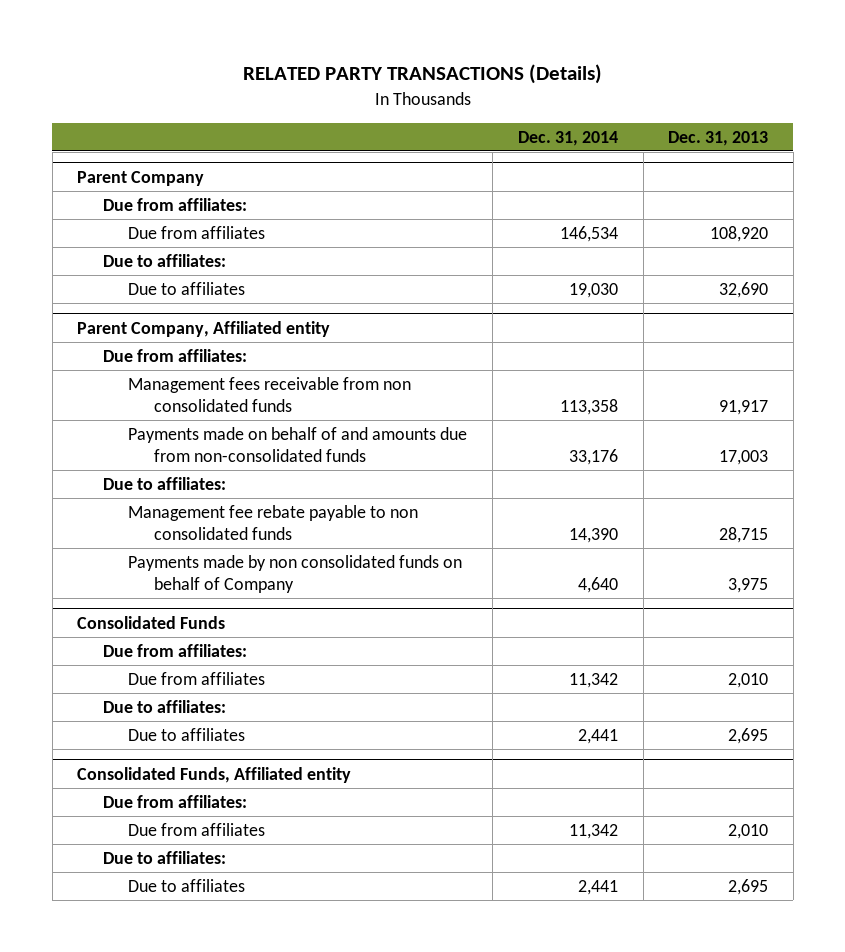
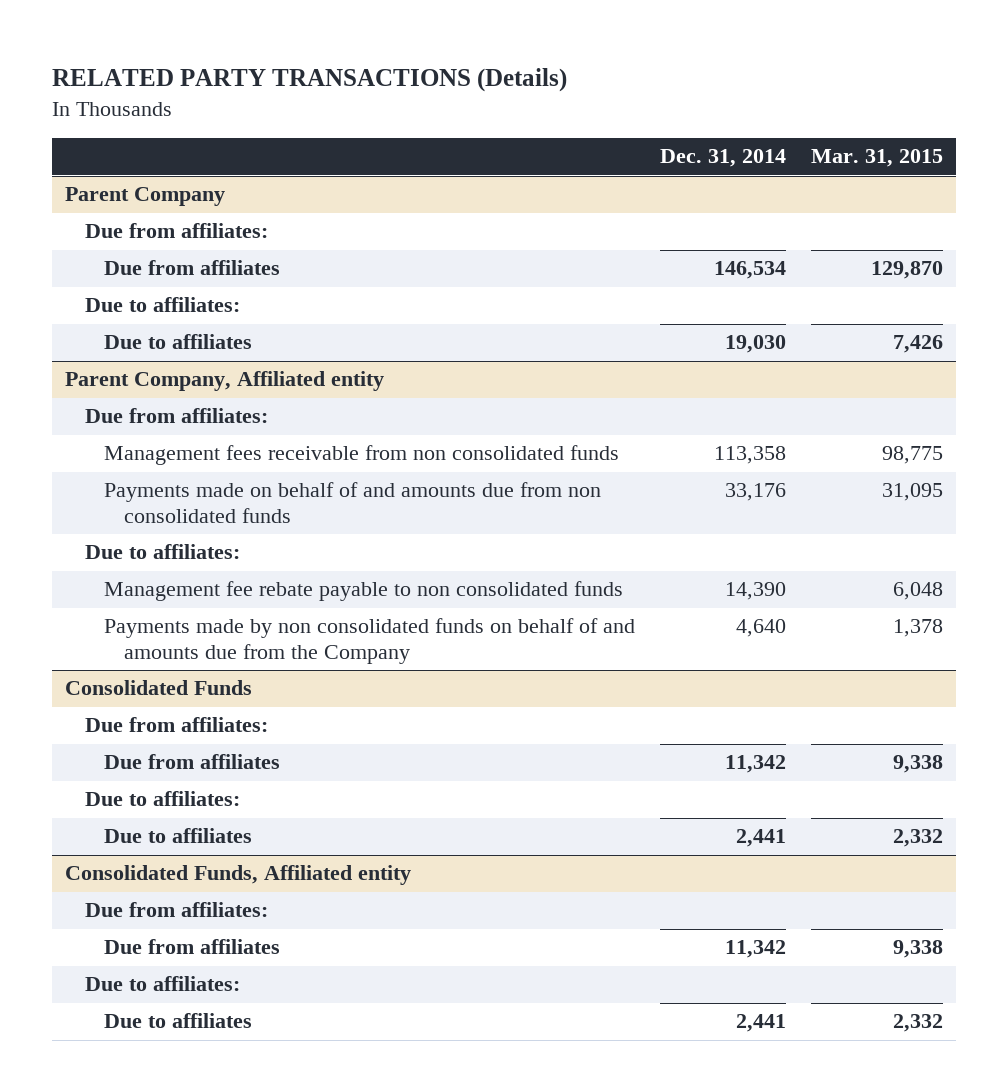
[668,130,769,146] Dec. 31, 2013 -> none
none -> [811,149,944,168] Mar. 31, 2015
[128,426,468,462] Payments made on behalf of and amounts due from non-consolidated funds -> [104,482,602,524] Payments made on behalf of and amounts due from non consolidated funds
[128,554,463,593] Payments made by non consolidated funds on behalf of Company -> [104,618,636,665] Payments made by non consolidated funds on behalf of and amounts due from the Company

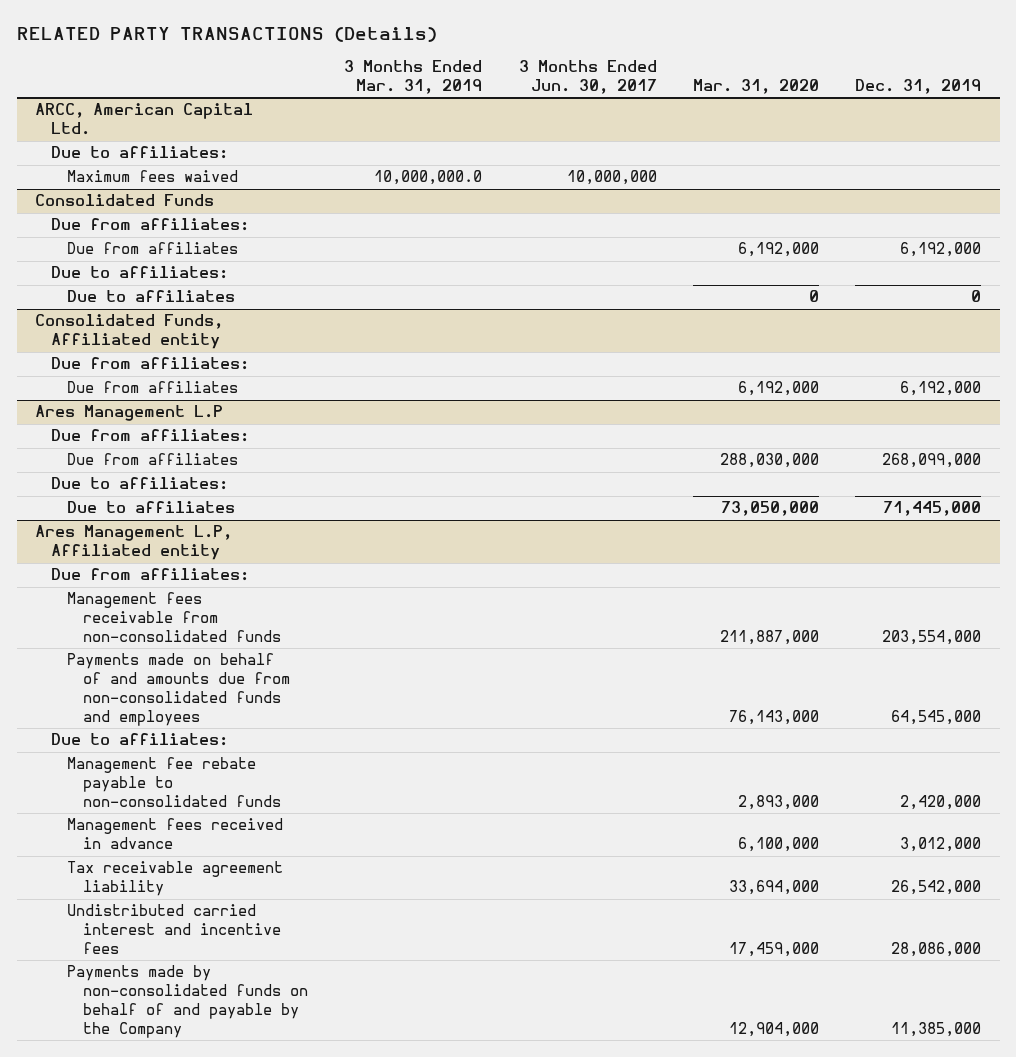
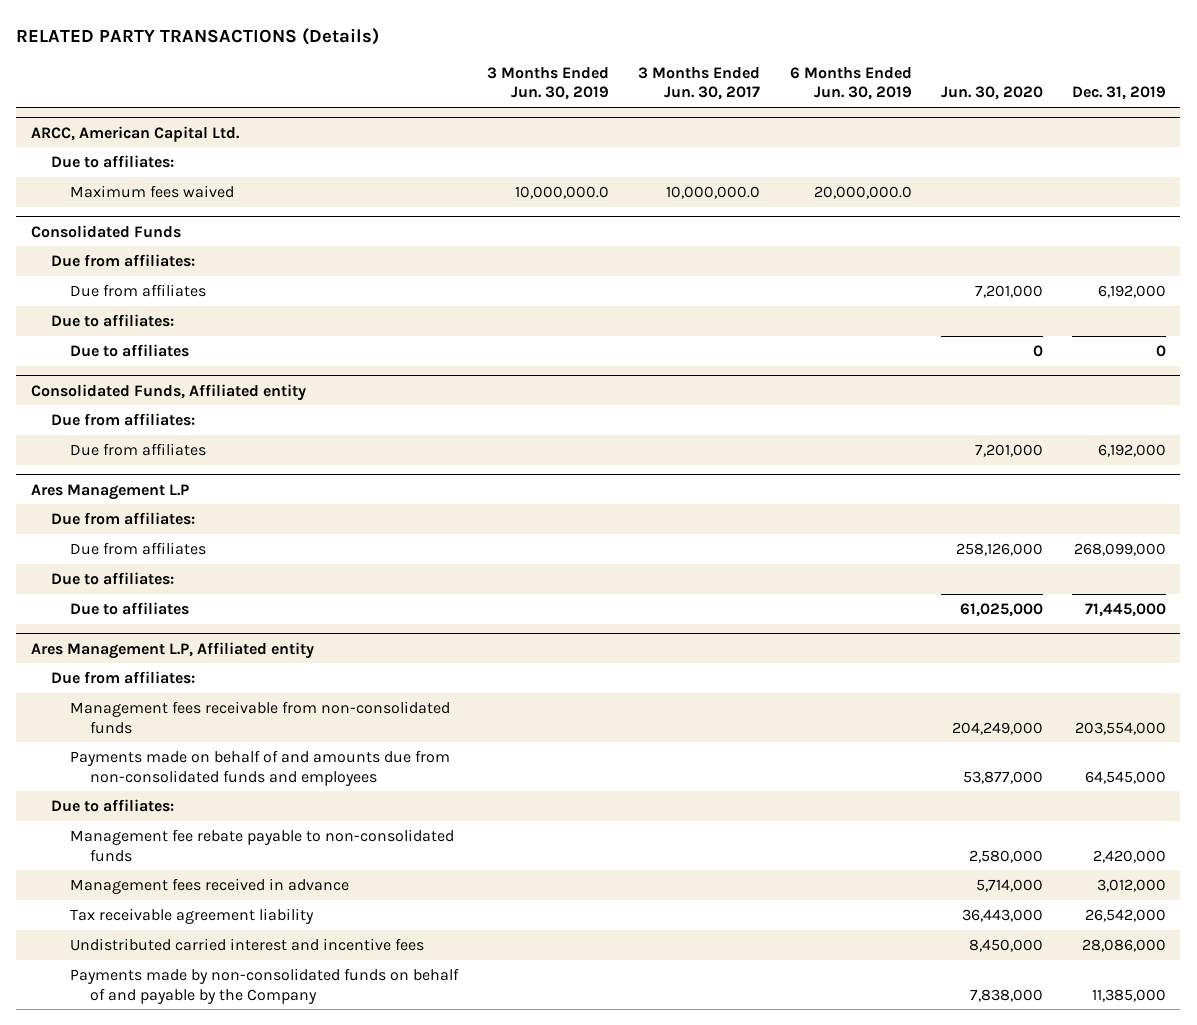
[344,60,483,94] 3 Months Ended Mar. 31, 2019 -> none
[692,78,819,94] Mar. 31, 2020 -> none
none -> [487,66,610,101] 3 Months Ended Jun. 30, 2019
none -> [789,66,912,101] 6 Months Ended Jun. 30, 2019
none -> [940,86,1043,101] Jun. 30, 2020
[566,170,657,186] 10,000,000 -> [666,185,761,199] 10,000,000.0

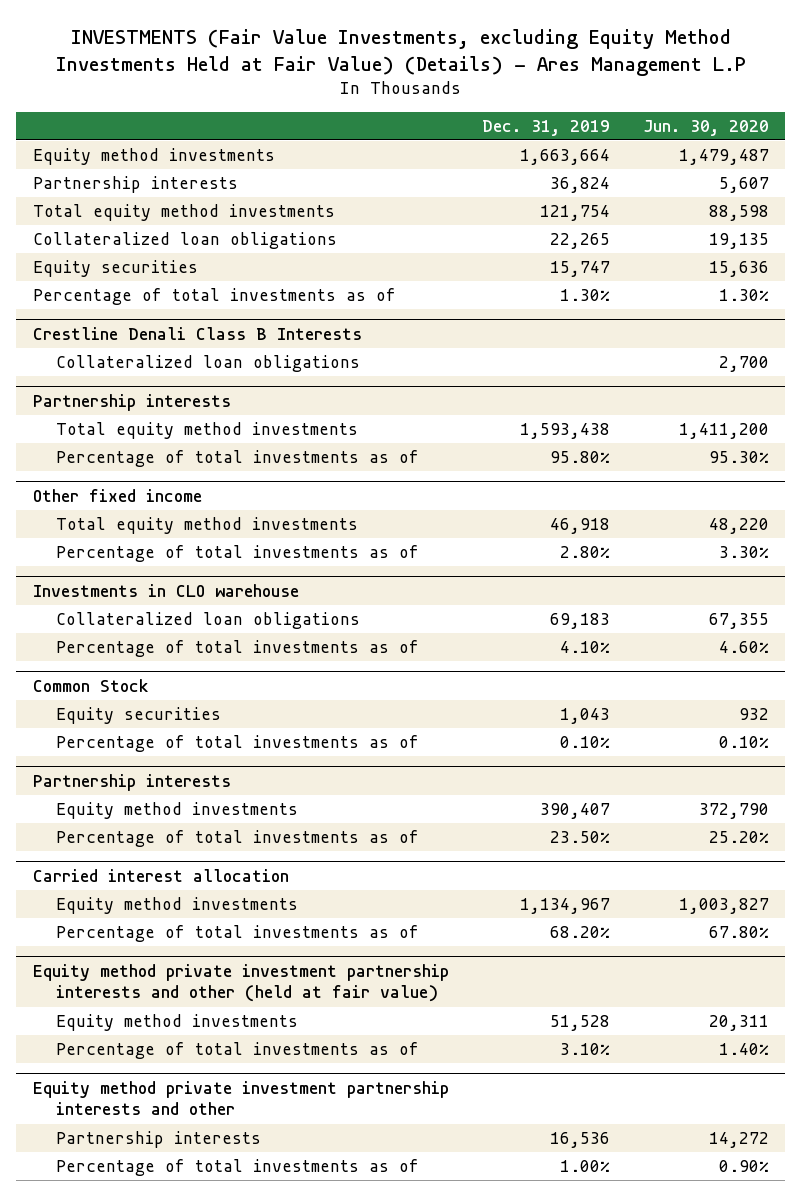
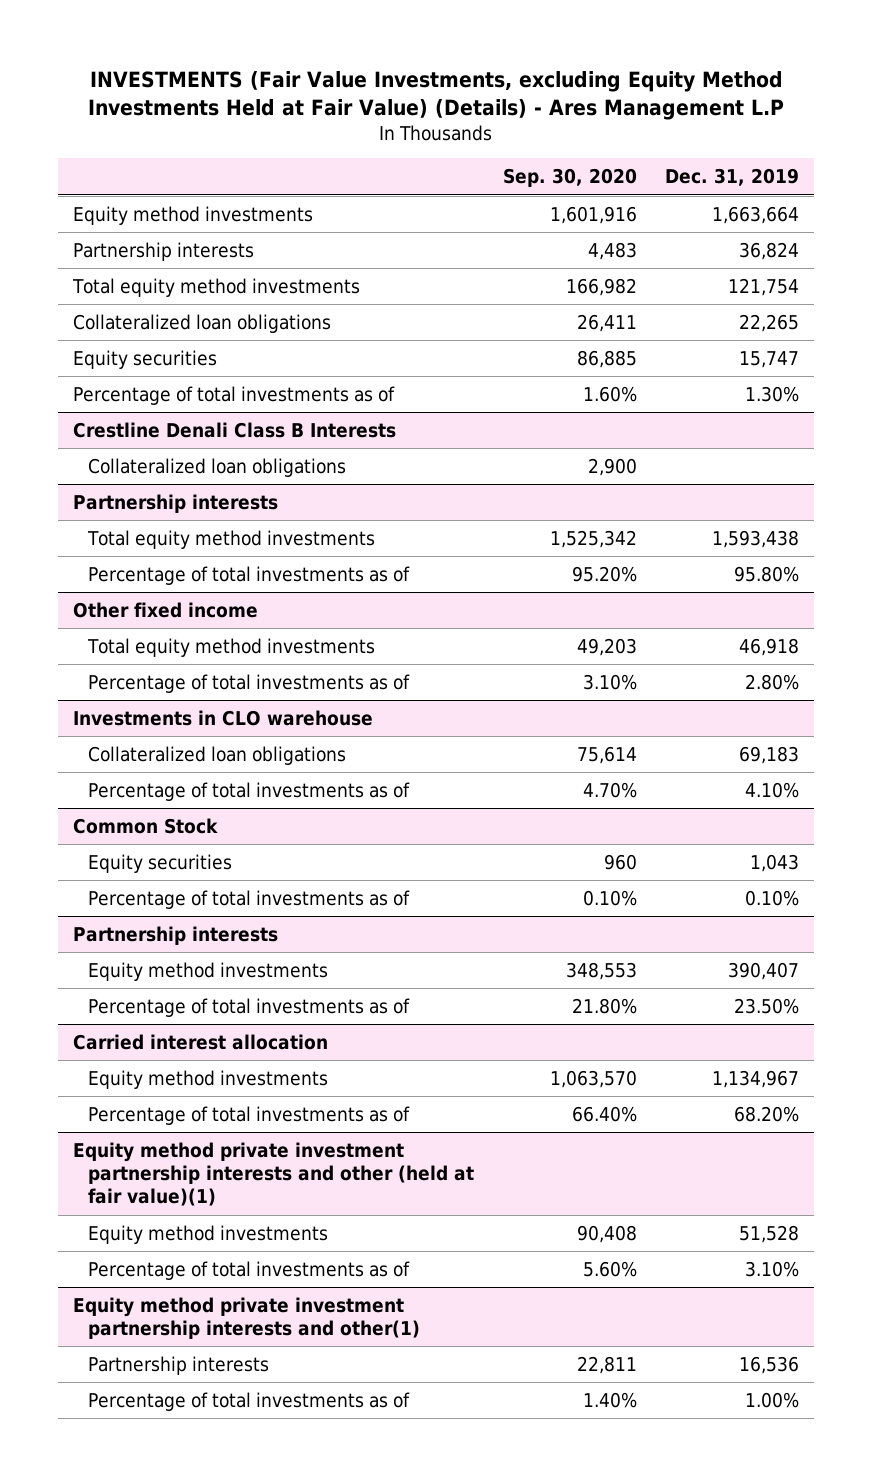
[642,119,769,136] Jun. 30, 2020 -> none
none -> [502,168,637,188] Sep. 30, 2020
[32,963,449,1003] Equity method private investment partnership interests and other (held at fair value) -> [72,1141,475,1207] Equity method private investment partnership interests and other (held at fair value)(1)
[32,1080,449,1116] Equity method private investment partnership interests and other -> [72,1296,421,1339] Equity method private investment partnership interests and other(1)

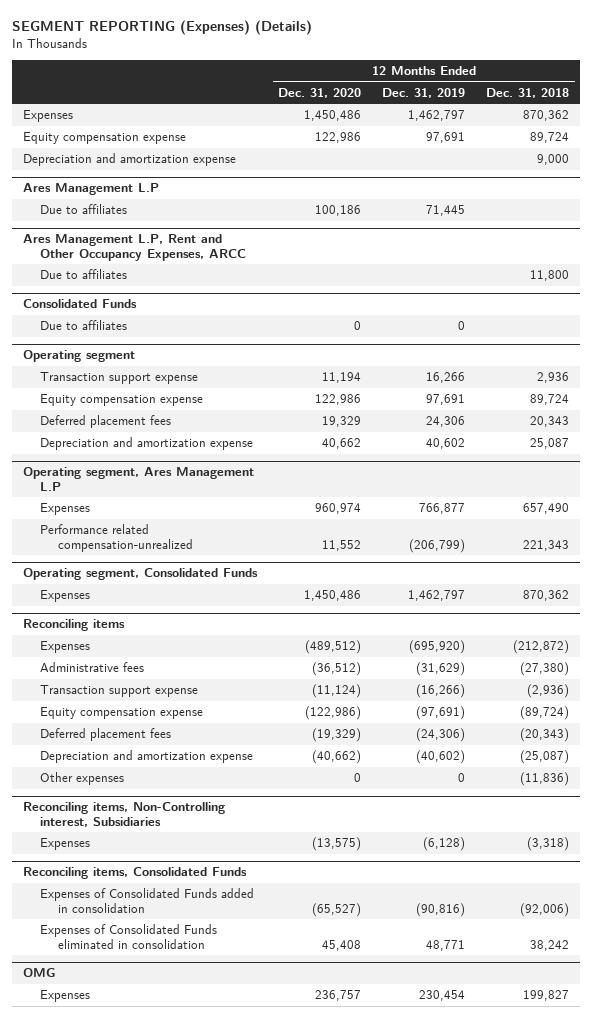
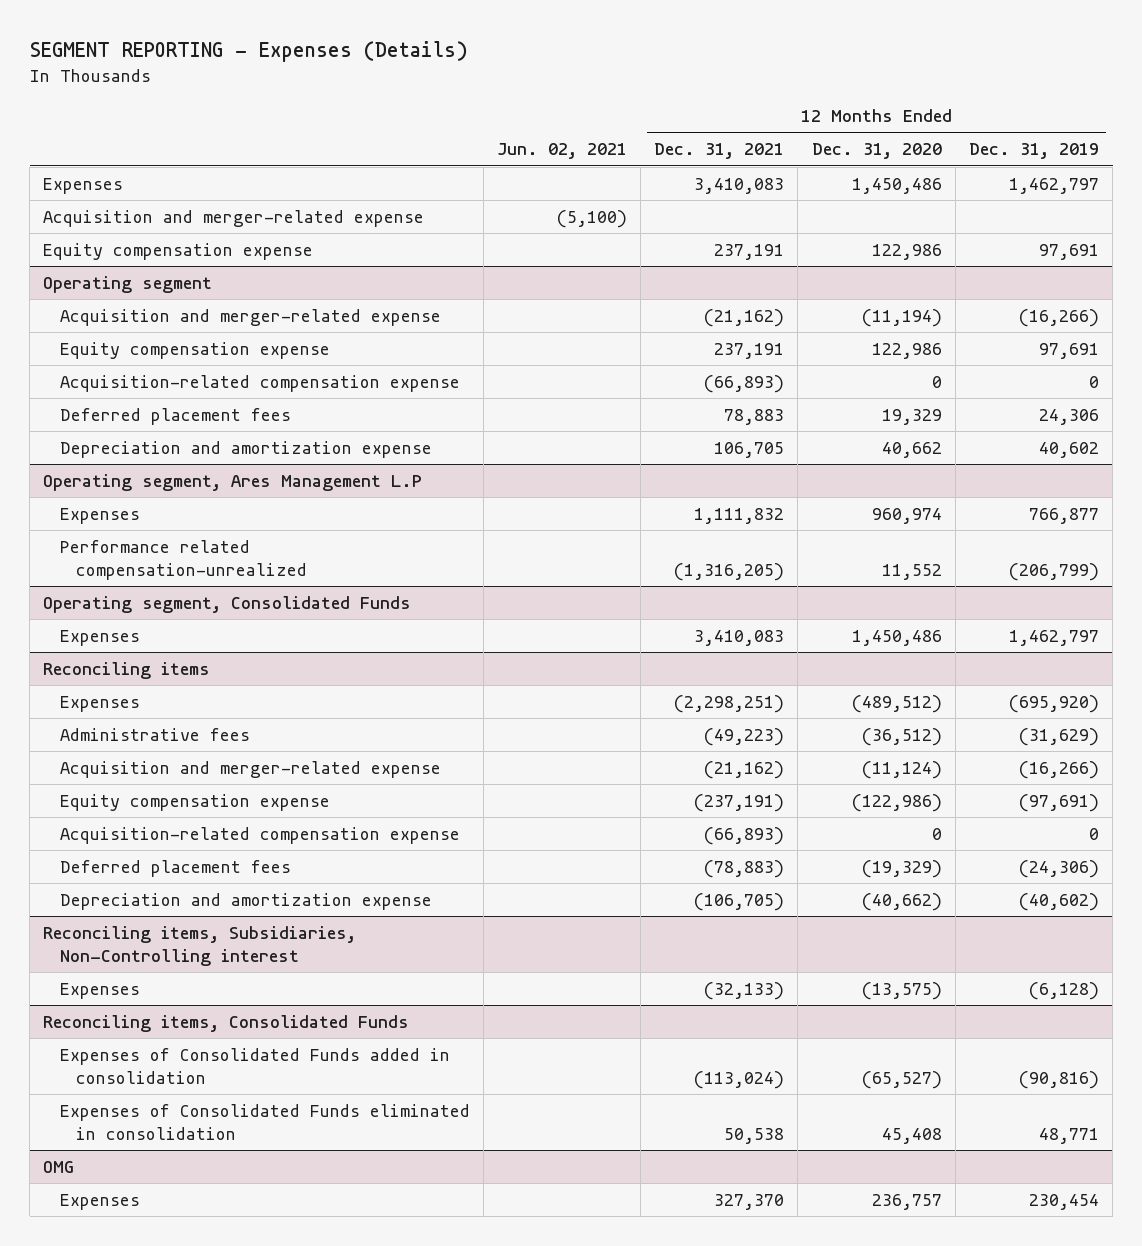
[12,20,313,36] SEGMENT REPORTING (Expenses) (Details) -> [29,41,468,63] SEGMENT REPORTING - Expenses (Details)
[486,87,570,98] Dec. 31, 2018 -> none
none -> [496,143,627,160] Jun. 02, 2021
none -> [654,143,785,160] Dec. 31, 2021
none -> [43,209,425,227] Acquisition and merger-related expense
[22,153,236,167] Depreciation and amortization expense -> none
[22,183,159,196] Ares Management L.P -> none
[40,204,128,215] Due to affiliates -> none
[22,234,247,261] Ares Management L.P, Rent and Other Occupancy Expenses, ARCC -> none
[40,269,128,280] Due to affiliates -> none
[22,299,137,309] Consolidated Funds -> none
[40,320,128,331] Due to affiliates -> none
[40,372,199,385] Transaction support expense -> none
none -> [59,308,441,326] Acquisition and merger-related expense
none -> [59,374,460,392] Acquisition-related compensation expense
[40,685,199,698] Transaction support expense -> [59,760,441,778] Acquisition and merger-related expense
none -> [59,826,460,844] Acquisition-related compensation expense
[40,772,125,786] Other expenses -> none
[22,802,225,827] Reconciling items, Non-Controlling interest, Subsidiaries -> [43,925,357,966] Reconciling items, Subsidiaries, Non-Controlling interest

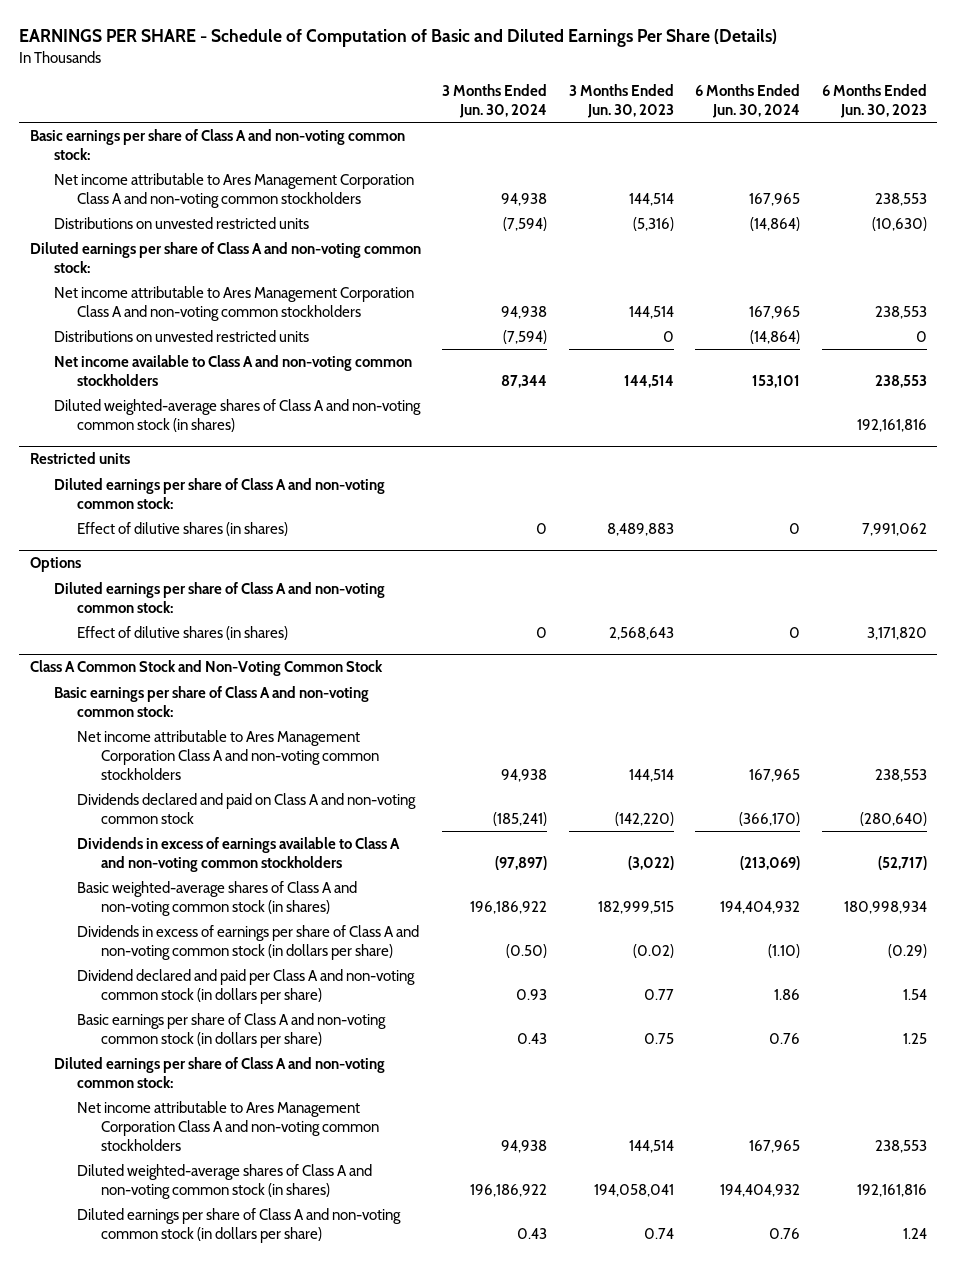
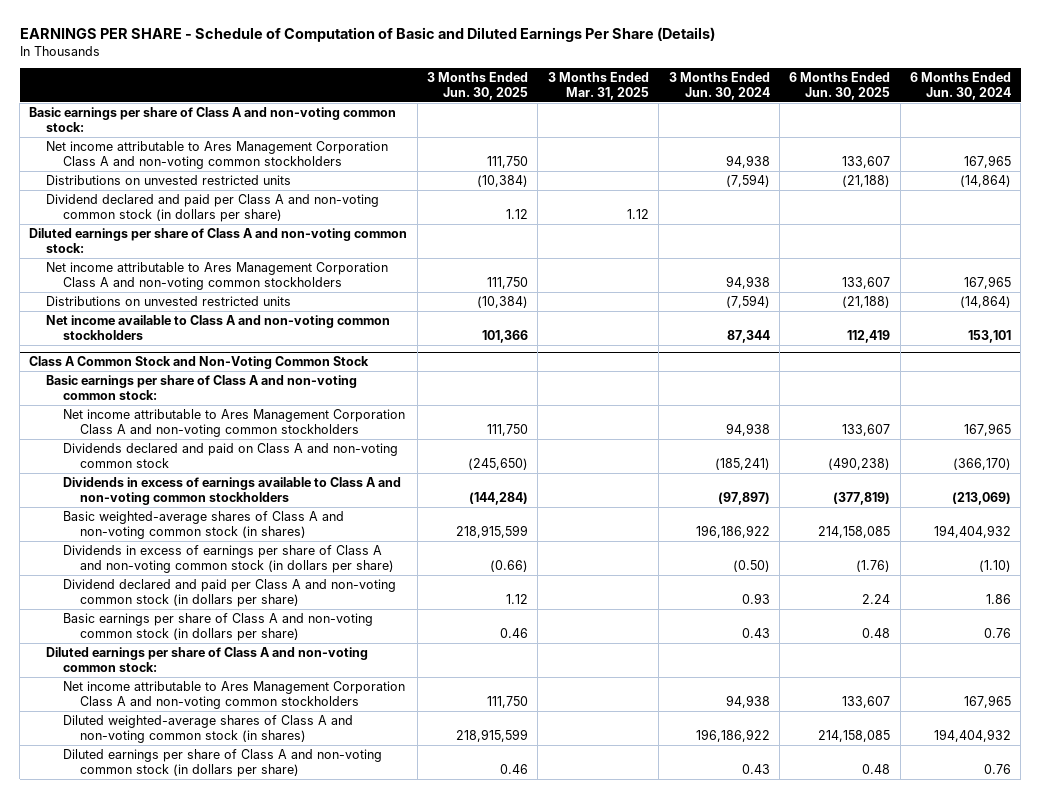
[568,84,674,119] 3 Months Ended Jun. 30, 2023 -> none
[821,84,927,119] 6 Months Ended Jun. 30, 2023 -> none
none -> [427,72,529,101] 3 Months Ended Jun. 30, 2025
none -> [547,72,649,101] 3 Months Ended Mar. 31, 2025
none -> [789,72,891,101] 6 Months Ended Jun. 30, 2025
none -> [46,193,380,223] Dividend declared and paid per Class A and non-voting common stock (in dollars per share)
[53,398,421,433] Diluted weighted-average shares of Class A and non-voting common stock (in shares) -> none
[29,452,130,465] Restricted units -> none
[53,477,385,510] Diluted earnings per share of Class A and non-voting common stock: -> none
[77,521,289,536] Effect of dilutive shares (in shares) -> none
[29,557,81,573] Options -> none
[53,581,385,614] Diluted earnings per share of Class A and non-voting common stock: -> none
[77,625,289,640] Effect of dilutive shares (in shares) -> none

